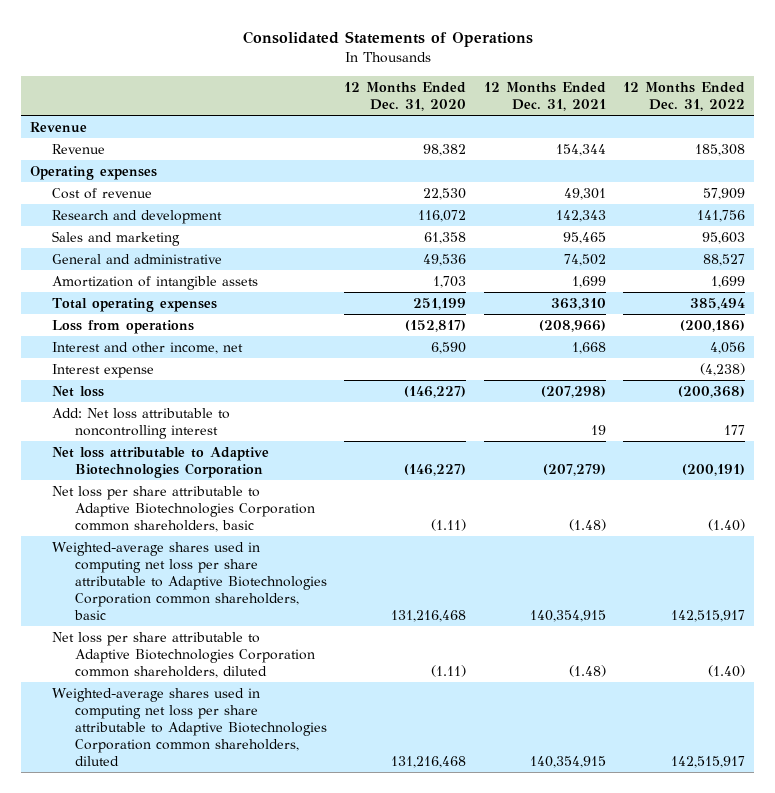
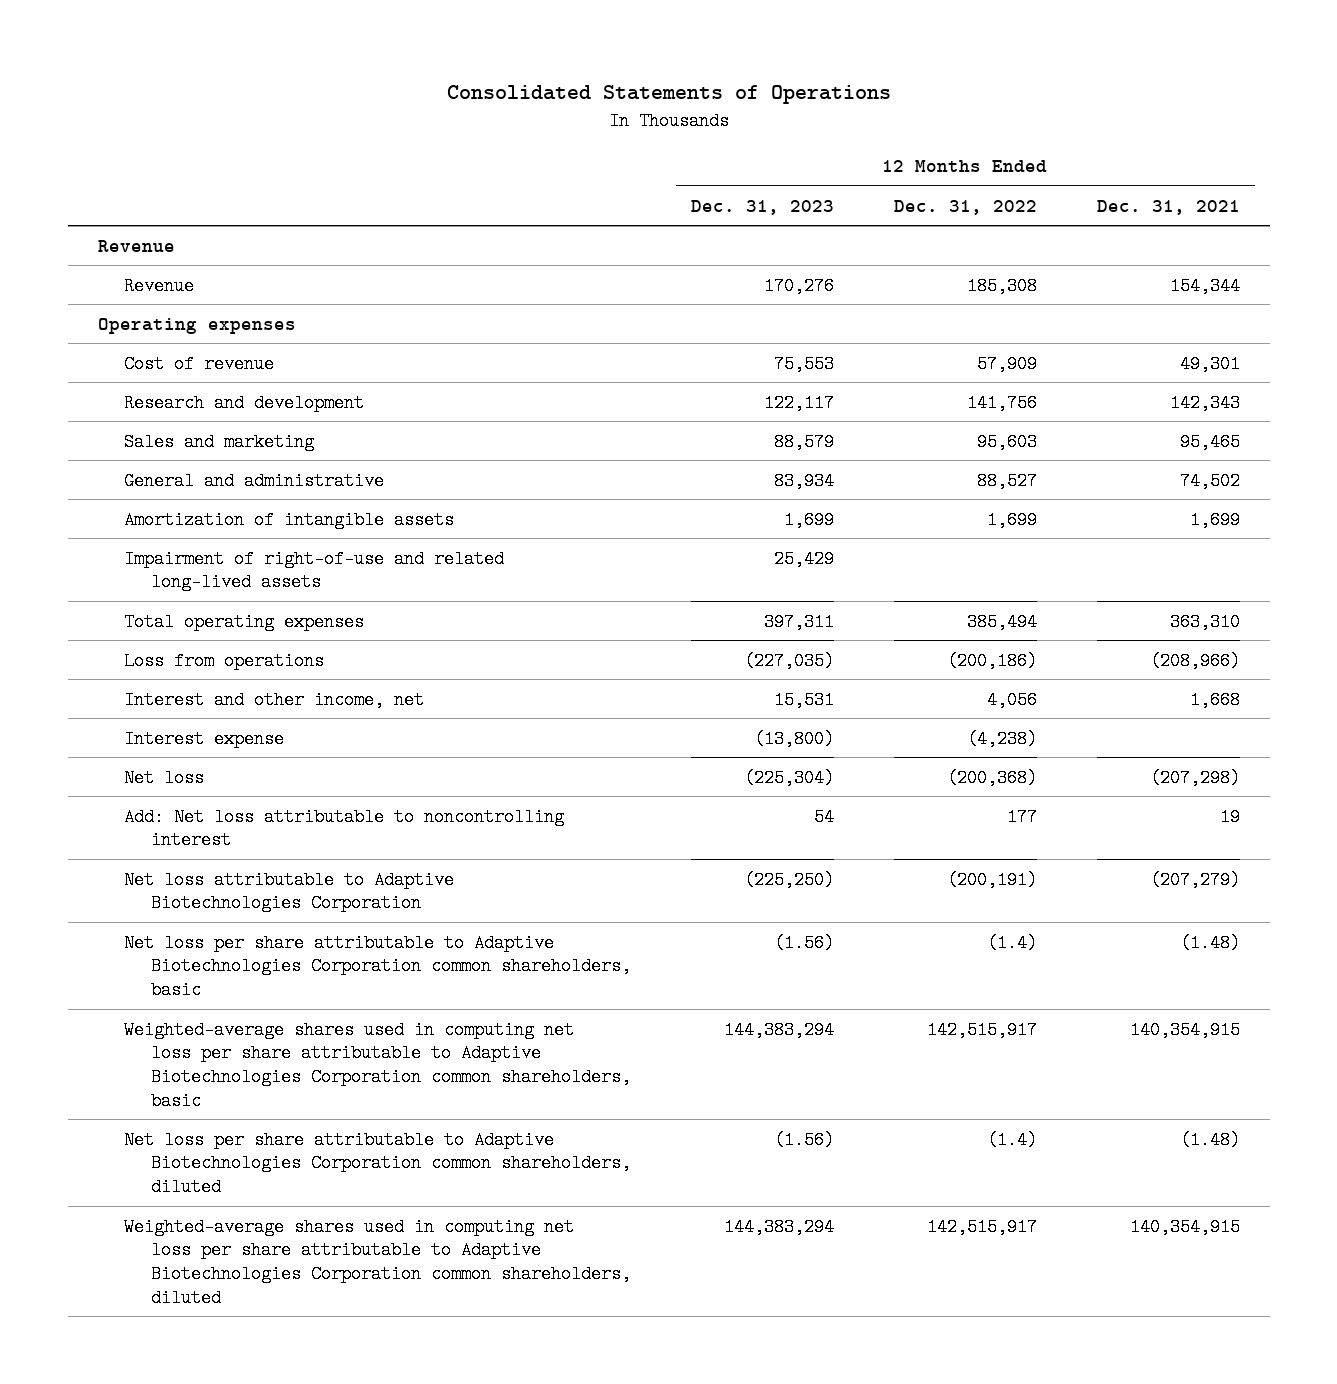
[344,81,467,111] 12 Months Ended Dec. 31, 2020 -> none
none -> [690,199,834,215] Dec. 31, 2023
none -> [124,549,505,592] Impairment of right-of-use and related long-lived assets
[707,518,745,531] (1.40) -> [986,933,1037,952] (1.4)
[707,664,745,677] (1.40) -> [986,1130,1037,1149] (1.4)

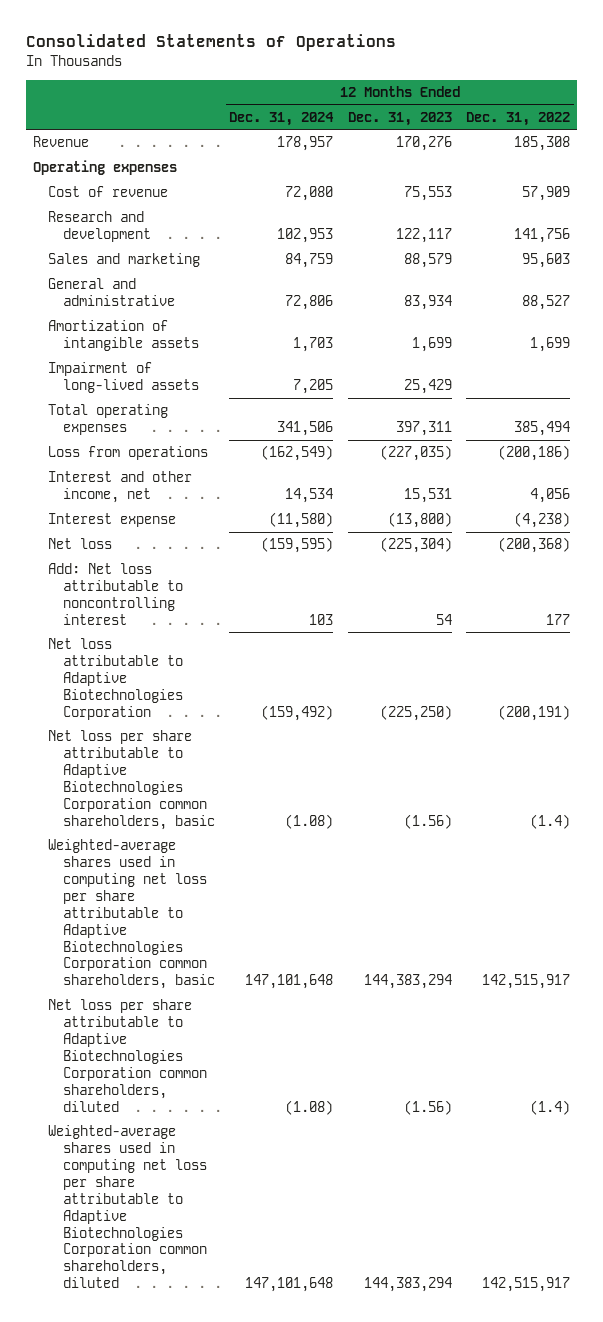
[1096,199,1240,215] Dec. 31, 2021 -> none
none -> [229,111,335,126] Dec. 31, 2024
[97,239,175,252] Revenue -> none
[124,549,505,592] Impairment of right-of-use and related long-lived assets -> [48,362,200,394] Impairment of long-lived assets

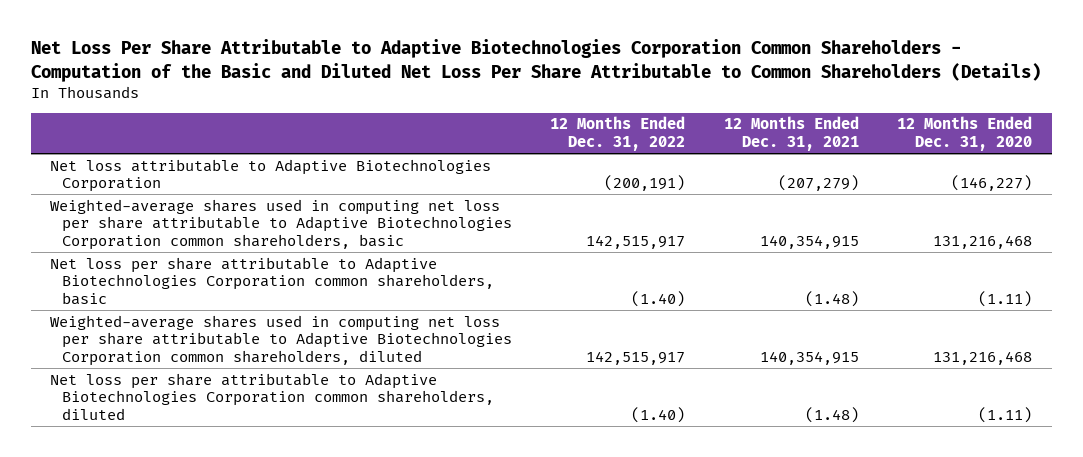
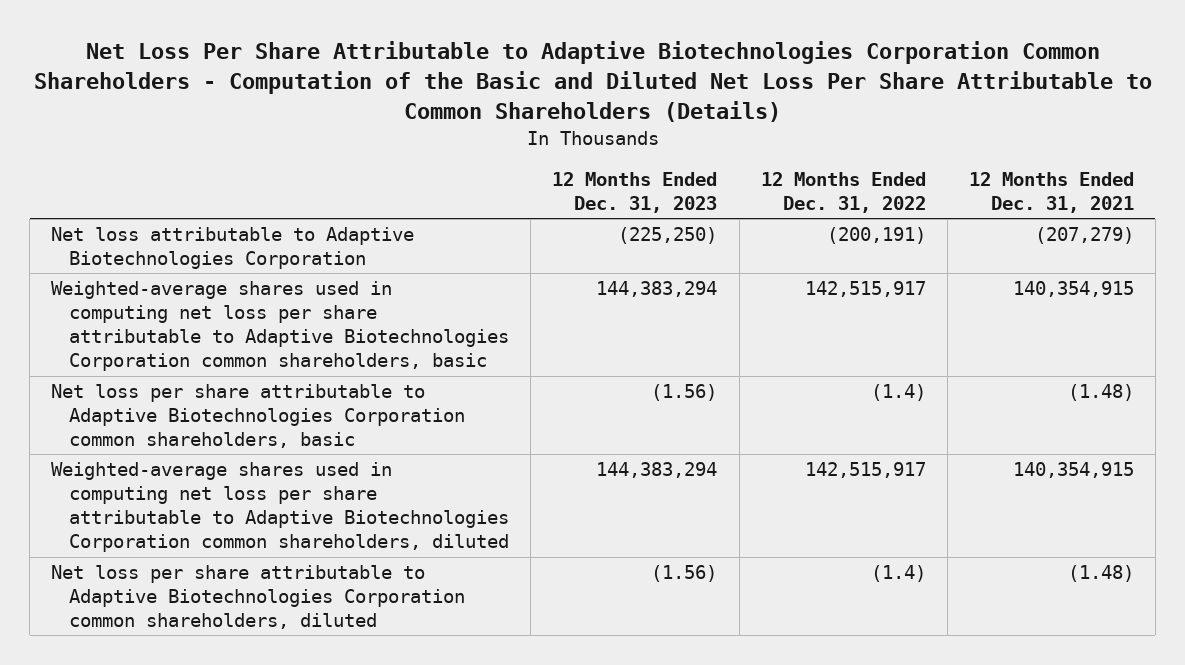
[897,116,1033,152] 12 Months Ended Dec. 31, 2020 -> none
none -> [552,171,718,213] 12 Months Ended Dec. 31, 2023
[631,290,686,307] (1.40) -> [870,384,926,402] (1.4)
[631,406,686,423] (1.40) -> [870,565,926,583] (1.4)

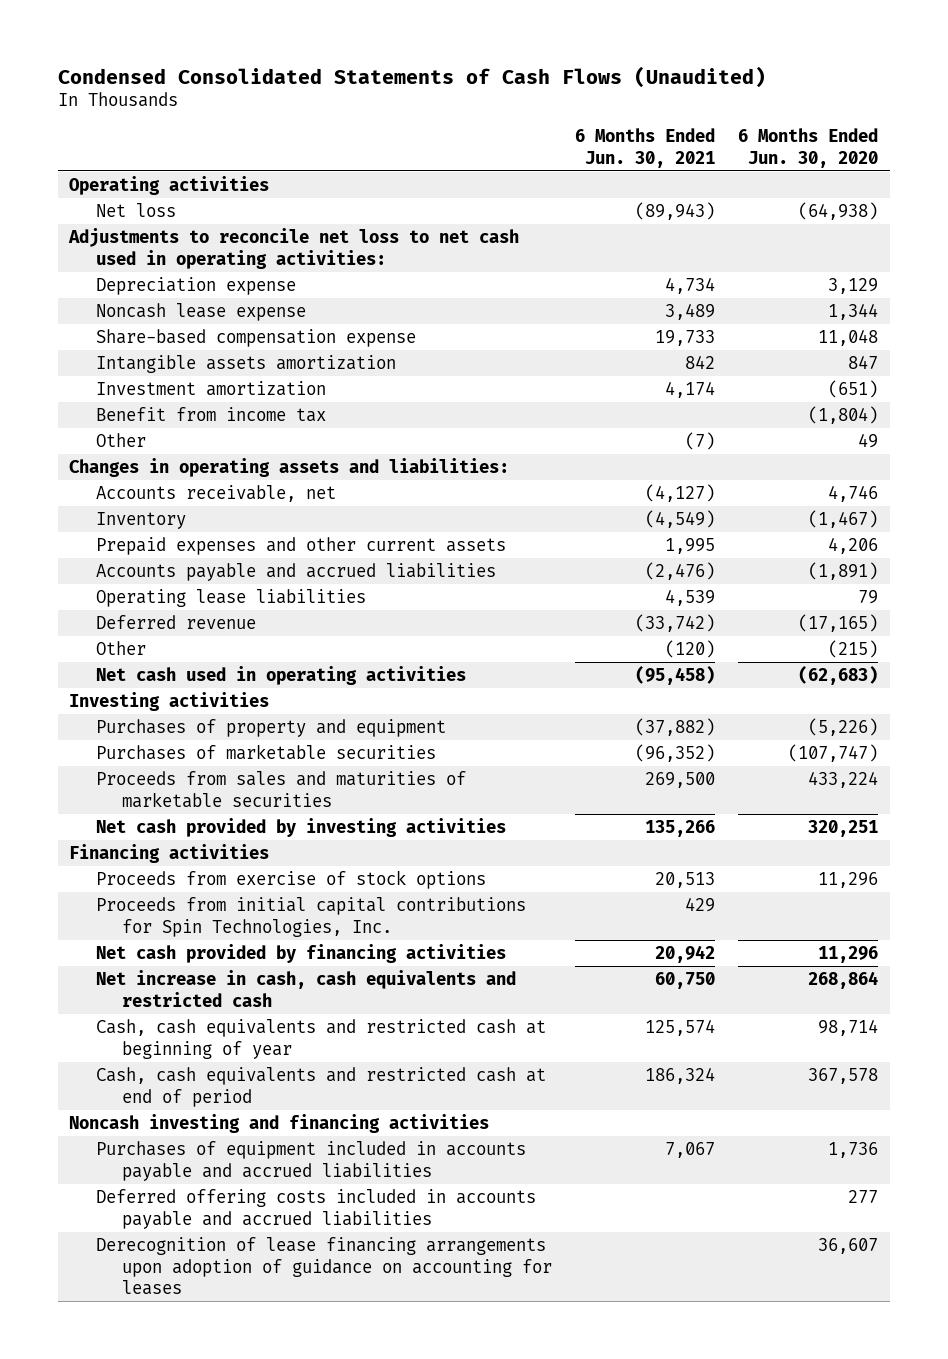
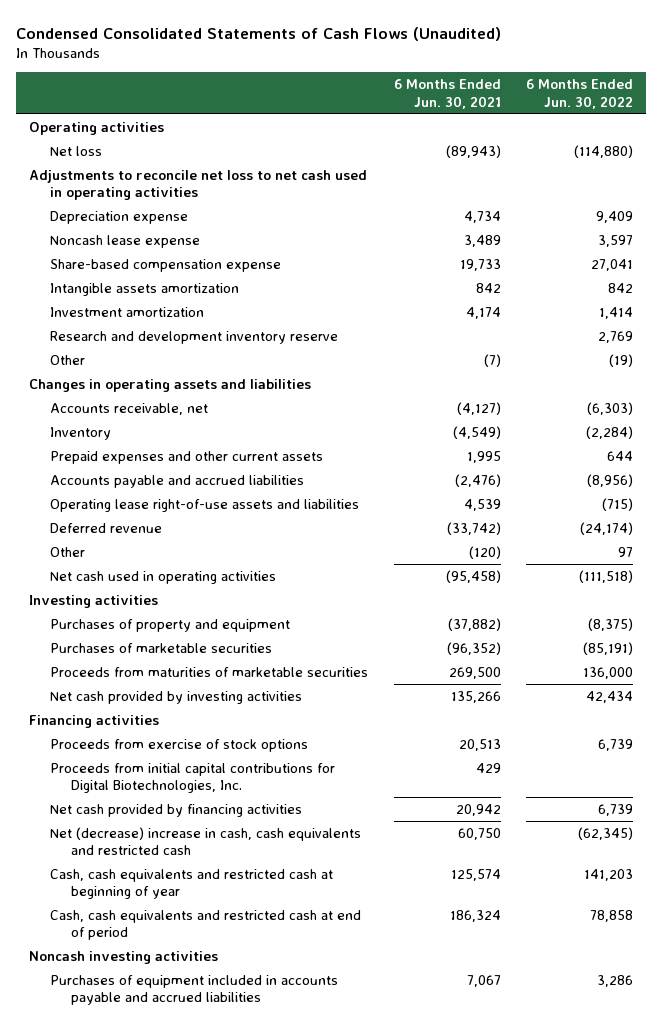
[738,128,879,168] 6 Months Ended Jun. 30, 2020 -> none
none -> [526,79,634,109] 6 Months Ended Jun. 30, 2022
[68,227,520,269] Adjustments to reconcile net loss to net cash used in operating activities: -> [29,169,368,201] Adjustments to reconcile net loss to net cash used in operating activities
[95,406,326,422] Benefit from income tax -> none
none -> [50,330,339,344] Research and development inventory reserve
[69,457,510,477] Changes in operating assets and liabilities: -> [29,378,312,392] Changes in operating assets and liabilities
[95,588,366,607] Operating lease liabilities -> [50,498,360,512] Operating lease right-of-use assets and liabilities
[95,770,466,808] Proceeds from sales and maturities of marketable securities -> [50,666,369,677] Proceeds from maturities of marketable securities
[95,896,526,937] Proceeds from initial capital contributions for Spin Technologies, Inc. -> [50,762,336,794] Proceeds from initial capital contributions for Digital Biotechnologies, Inc.
[95,969,516,1007] Net increase in cash, cash equivalents and restricted cash -> [50,826,362,856] Net (decrease) increase in cash, cash equivalents and restricted cash
[69,1113,490,1133] Noncash investing and financing activities -> [29,950,219,964] Noncash investing activities
[95,1188,536,1229] Deferred offering costs included in accounts payable and accrued liabilities -> none
[95,1236,552,1296] Derecognition of lease financing arrangements upon adoption of guidance on accounting for leases -> none

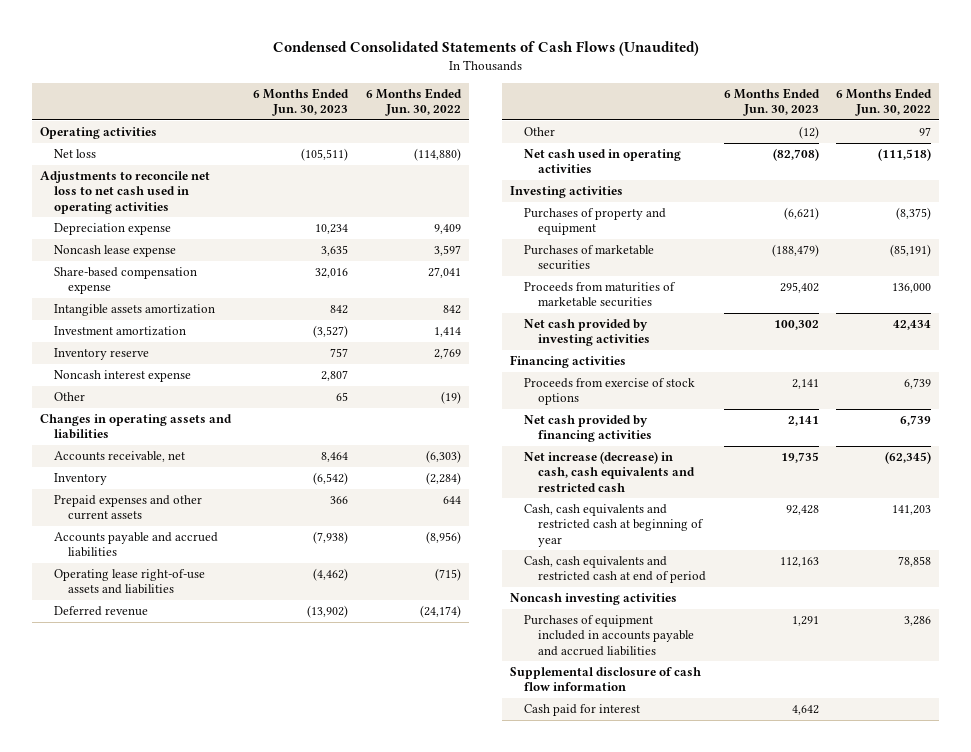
[393,79,501,109] 6 Months Ended Jun. 30, 2021 -> none
none -> [253,87,350,117] 6 Months Ended Jun. 30, 2023
[50,330,339,344] Research and development inventory reserve -> [54,348,150,361] Inventory reserve
none -> [54,370,192,383] Noncash interest expense
[50,762,336,794] Proceeds from initial capital contributions for Digital Biotechnologies, Inc. -> none
[50,826,362,856] Net (decrease) increase in cash, cash equivalents and restricted cash -> [524,451,696,492] Net increase (decrease) in cash, cash equivalents and restricted cash
none -> [510,667,702,692] Supplemental disclosure of cash flow information
none -> [524,704,641,717] Cash paid for interest

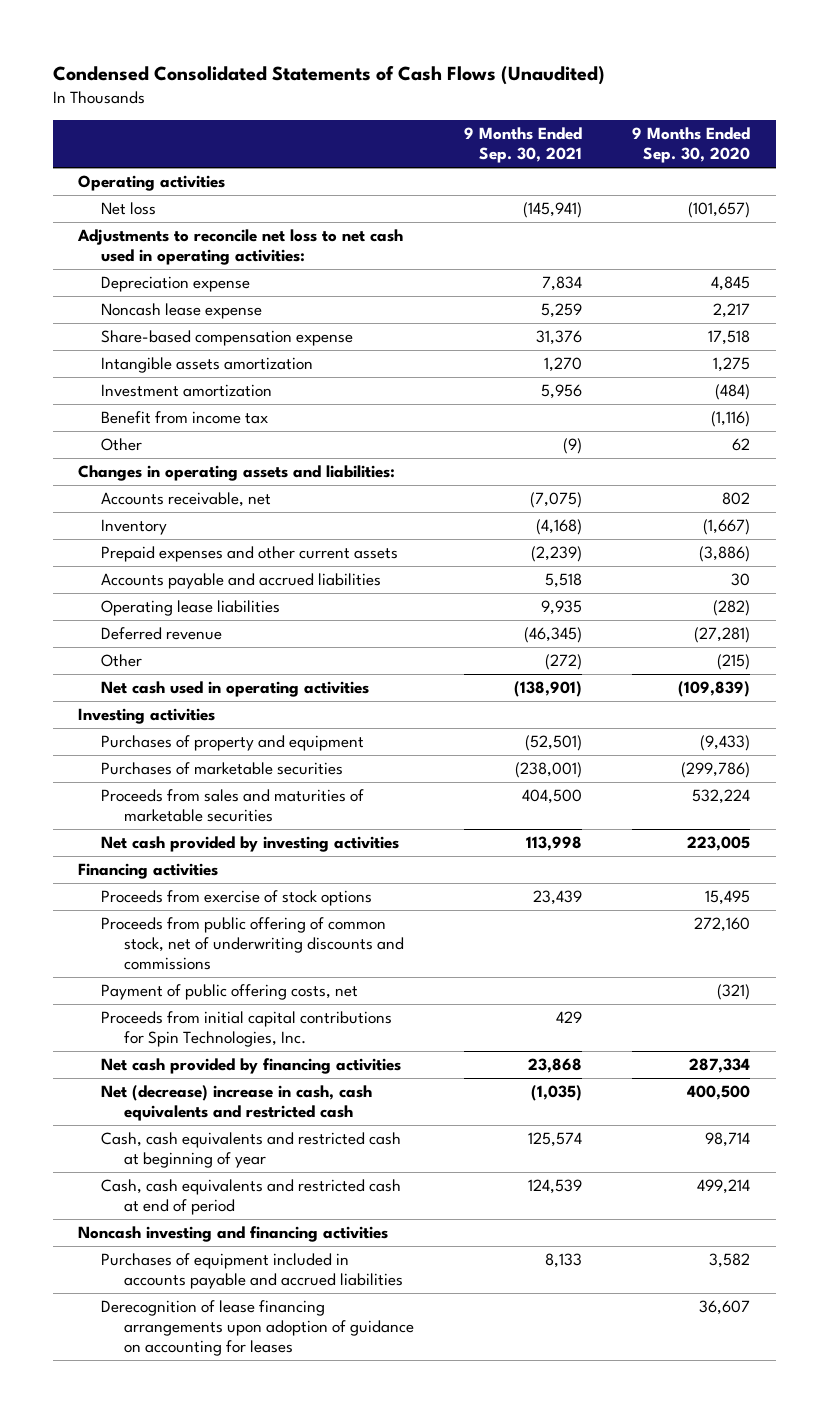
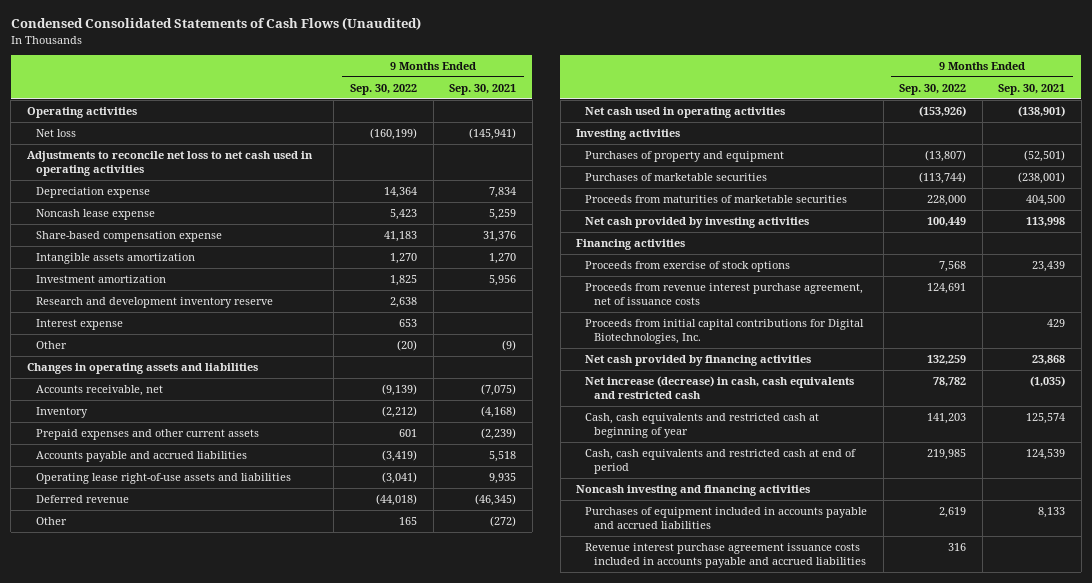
[632,127,751,164] 9 Months Ended Sep. 30, 2020 -> none
none -> [349,83,417,95] Sep. 30, 2022
[76,229,403,266] Adjustments to reconcile net loss to net cash used in operating activities: -> [26,151,313,177] Adjustments to reconcile net loss to net cash used in operating activities
[100,411,268,425] Benefit from income tax -> none
none -> [35,297,273,309] Research and development inventory reserve
none -> [35,319,123,331] Interest expense
[77,465,395,482] Changes in operating assets and liabilities: -> [26,363,258,375] Changes in operating assets and liabilities
[100,600,280,617] Operating lease liabilities -> [35,473,291,485] Operating lease right-of-use assets and liabilities
[100,789,364,823] Proceeds from sales and maturities of marketable securities -> [585,195,848,204] Proceeds from maturities of marketable securities
[100,917,404,971] Proceeds from public offering of common stock, net of underwriting discounts and commissions -> none
[100,984,358,1001] Payment of public offering costs, net -> none
none -> [585,283,864,306] Proceeds from revenue interest purchase agreement, net of issuance costs
[100,1011,392,1048] Proceeds from initial capital contributions for Spin Technologies, Inc. -> [585,319,865,345] Proceeds from initial capital contributions for Digital Biotechnologies, Inc.
[100,1085,372,1122] Net (decrease) increase in cash, cash equivalents and restricted cash -> [585,376,855,400] Net increase (decrease) in cash, cash equivalents and restricted cash
[100,1300,414,1357] Derecognition of lease financing arrangements upon adoption of guidance on accounting for leases -> none
none -> [585,543,867,569] Revenue interest purchase agreement issuance costs included in accounts payable and accrued liabilities

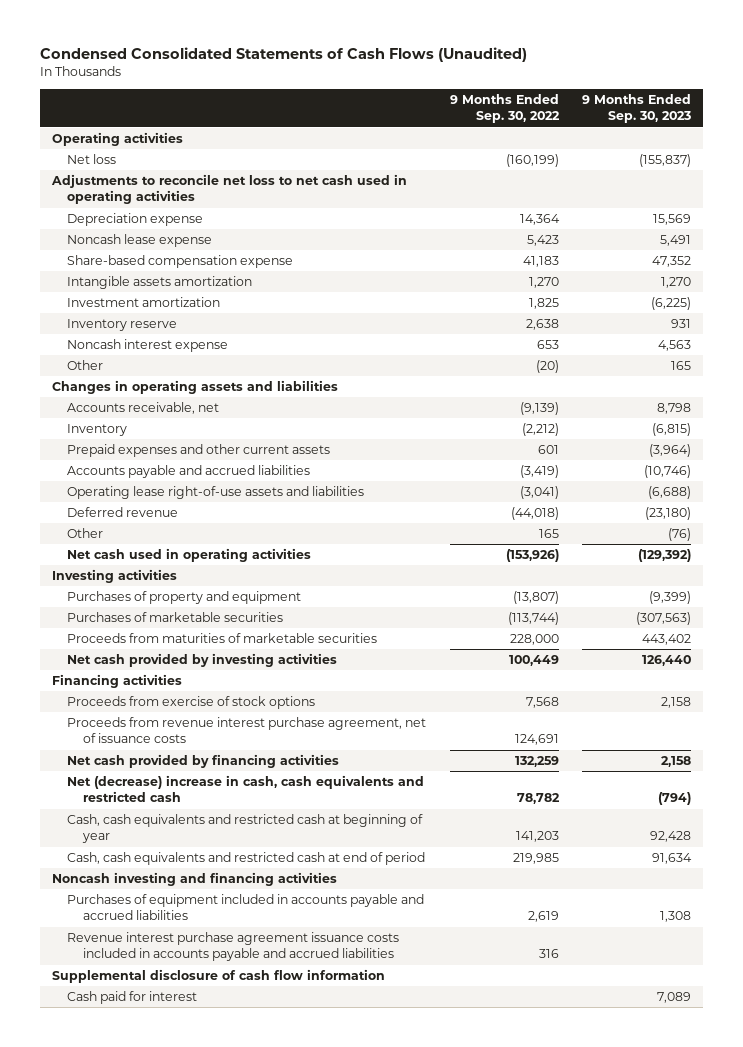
[449,83,517,95] Sep. 30, 2021 -> none
none -> [582,94,692,124] 9 Months Ended Sep. 30, 2023
[35,297,273,309] Research and development inventory reserve -> [67,319,178,332] Inventory reserve
[35,319,123,331] Interest expense -> [67,339,229,353] Noncash interest expense
[585,319,865,345] Proceeds from initial capital contributions for Digital Biotechnologies, Inc. -> none
[585,376,855,400] Net increase (decrease) in cash, cash equivalents and restricted cash -> [67,775,425,803] Net (decrease) increase in cash, cash equivalents and restricted cash
none -> [51,969,385,984] Supplemental disclosure of cash flow information
none -> [67,991,198,1005] Cash paid for interest

